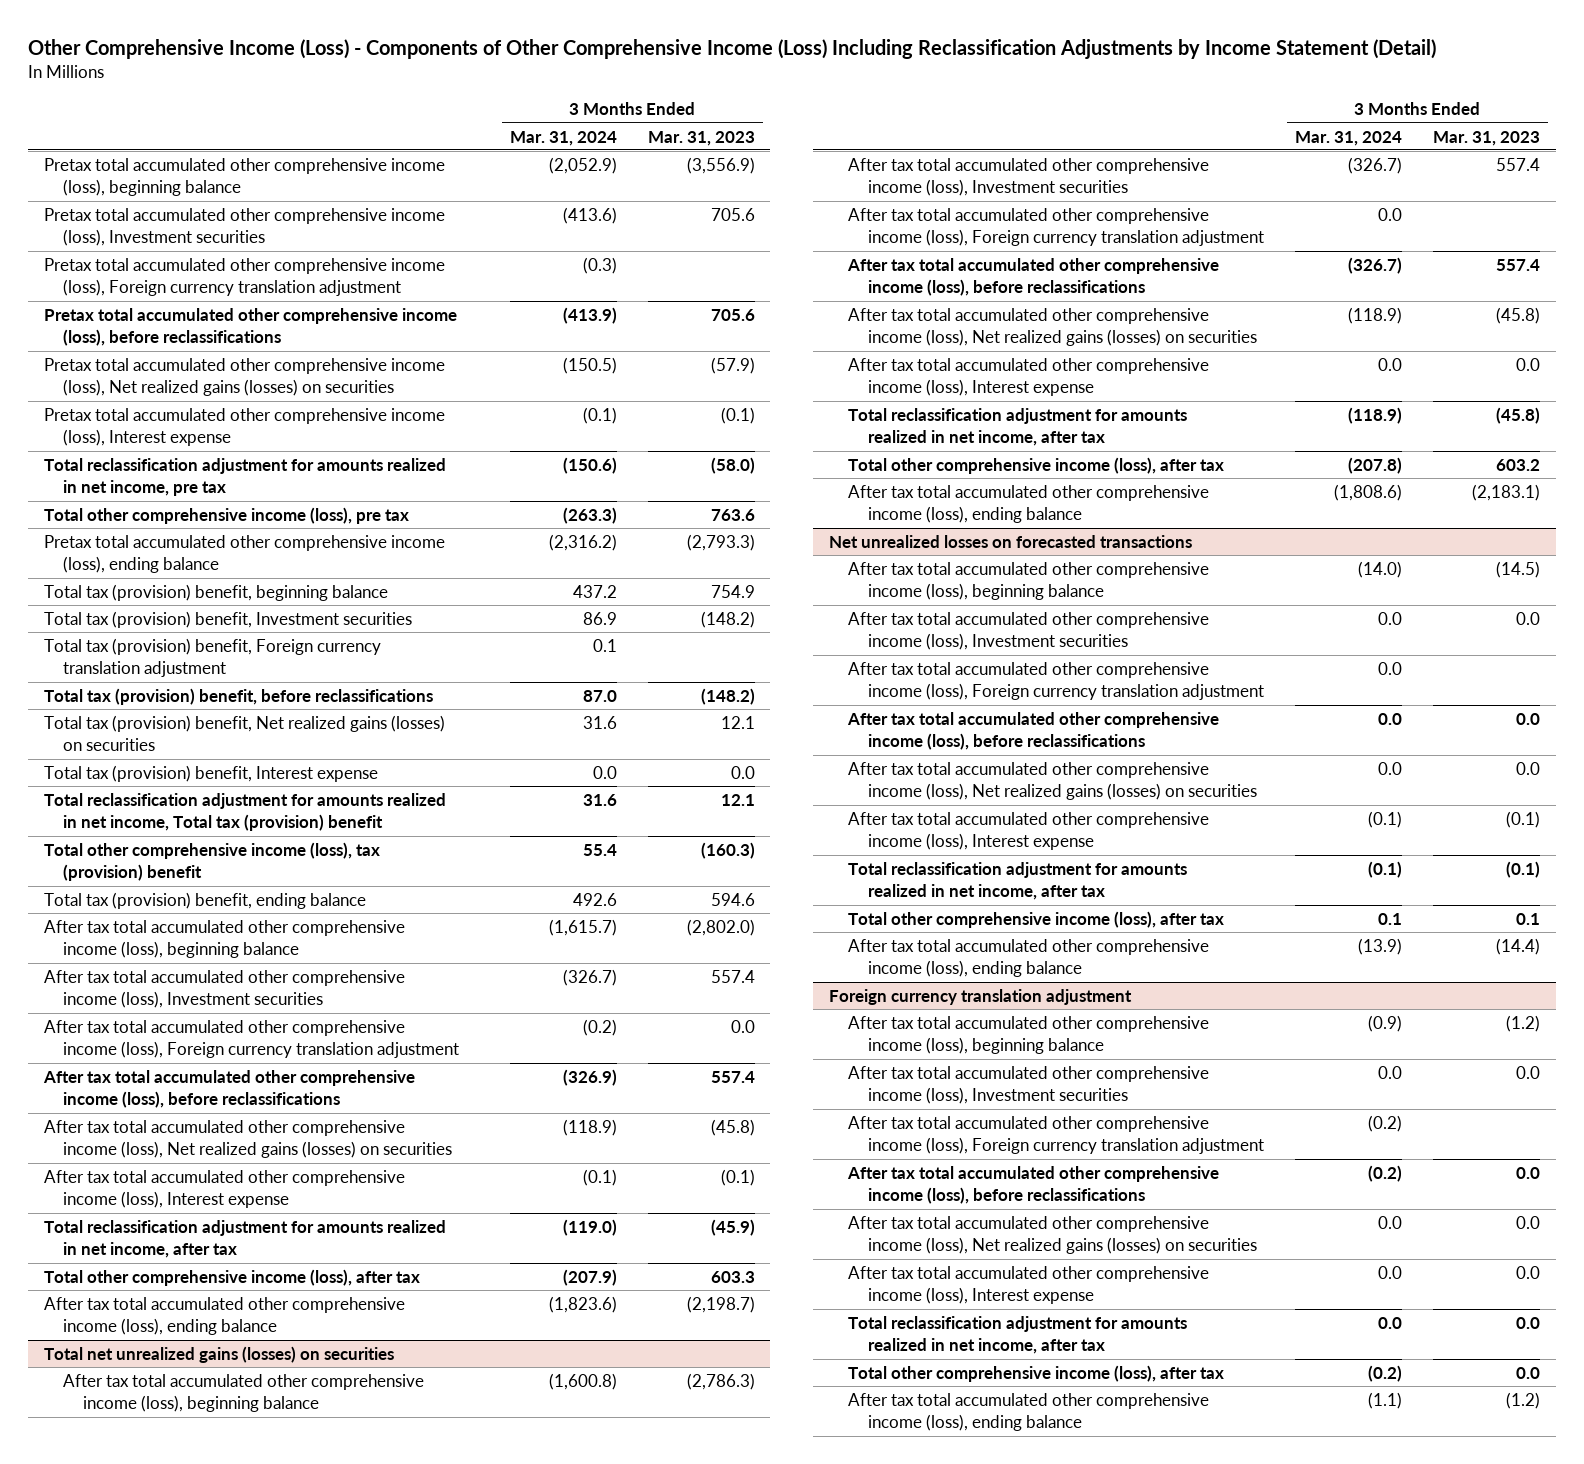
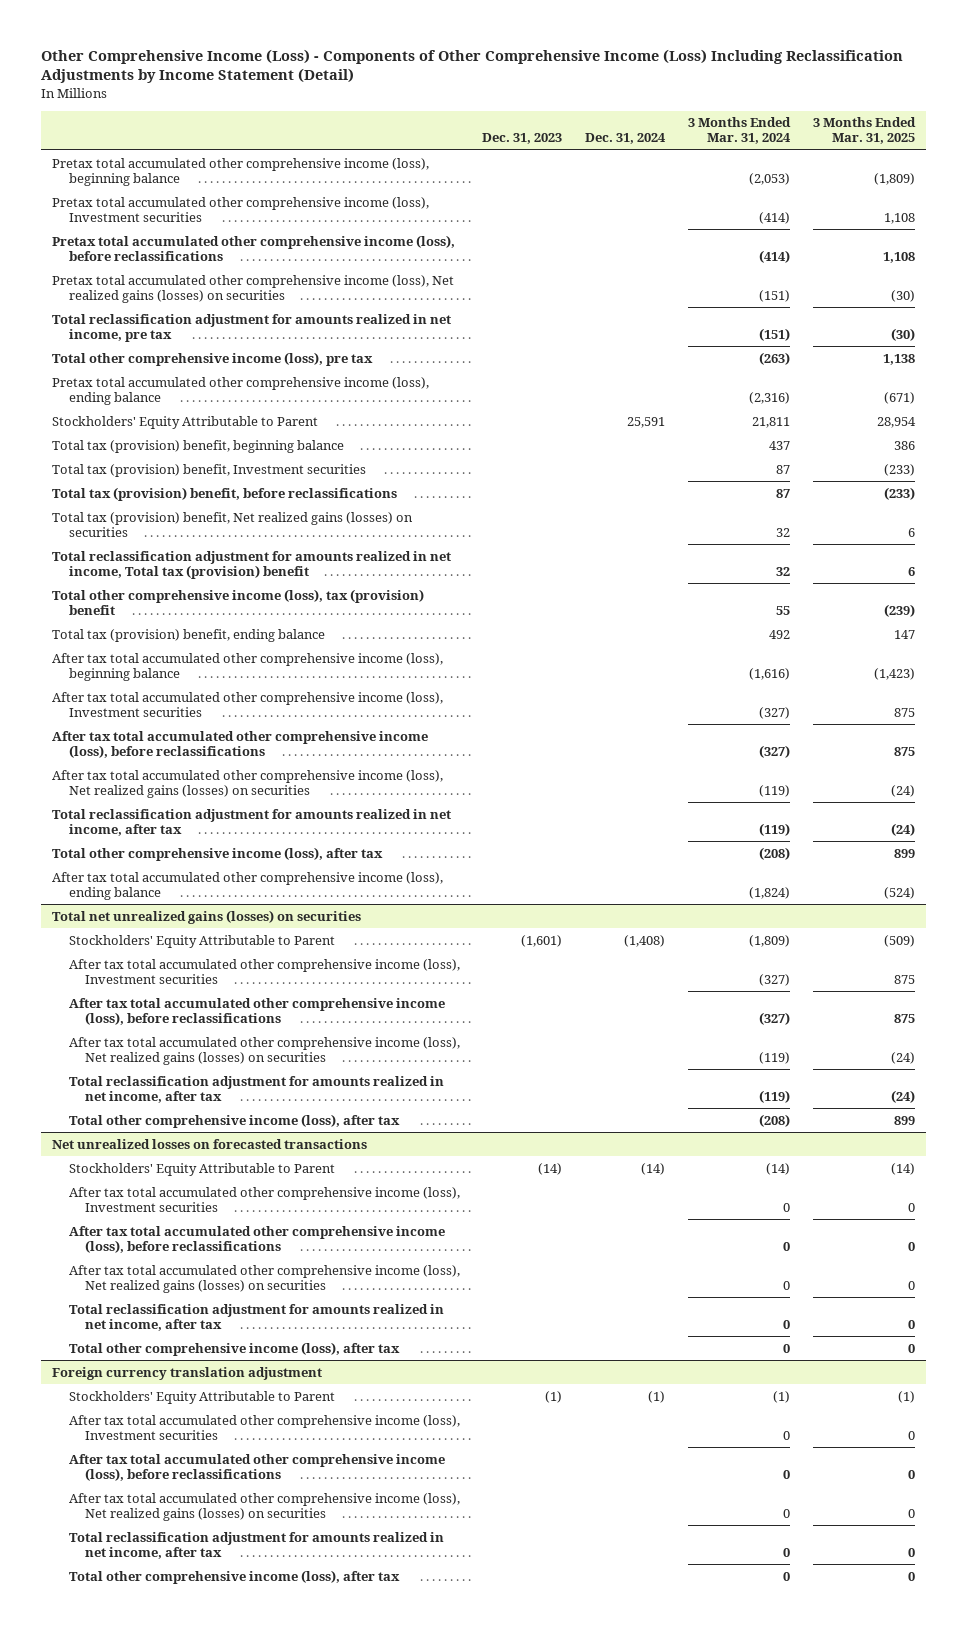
[647,130,755,146] Mar. 31, 2023 -> none
none -> [482,133,563,145] Dec. 31, 2023
none -> [585,133,667,145] Dec. 31, 2024
none -> [812,117,916,145] 3 Months Ended Mar. 31, 2025
[43,257,445,297] Pretax total accumulated other comprehensive income (loss), Foreign currency translation adjustment -> none
[43,407,445,447] Pretax total accumulated other comprehensive income (loss), Interest expense -> none
[43,637,381,678] Total tax (provision) benefit, Foreign currency translation adjustment -> none
[43,764,378,782] Total tax (provision) benefit, Interest expense -> none
[43,1019,460,1059] After tax total accumulated other comprehensive income (loss), Foreign currency translation adjustment -> none
[43,1169,405,1209] After tax total accumulated other comprehensive income (loss), Interest expense -> none
[548,156,617,174] (2,052.9) -> [748,172,790,185] (2,053)
[562,206,617,224] (413.6) -> [758,211,790,224] (414)
[562,306,617,324] (413.9) -> [758,249,790,263] (414)
[562,356,617,374] (150.5) -> [758,289,790,302] (151)
[562,456,617,474] (150.6) -> [758,327,790,341] (151)
[562,506,617,524] (263.3) -> [758,351,790,365] (263)
[548,533,617,551] (2,316.2) -> [748,391,790,404] (2,316)
none -> [52,415,319,429] Stockholders' Equity Attributable to Parent
[572,584,617,598] 437.2 -> [768,440,790,450] 437
[582,611,617,625] 86.9 -> [775,464,790,474] 87
[582,689,617,702] 87.0 -> [775,488,790,498] 87
[582,715,617,729] 31.6 -> [775,527,790,537] 32
[582,793,617,806] 31.6 -> [775,566,790,576] 32
[582,843,617,856] 55.4 -> [775,605,790,615] 55
[572,892,617,906] 492.6 -> [768,629,790,639] 492
[548,918,617,936] (1,615.7) -> [748,667,790,680] (1,616)
[562,968,617,986] (326.7) -> [758,706,790,719] (327)
[562,1068,617,1086] (326.9) -> [758,744,790,758] (327)
[562,1118,617,1136] (118.9) -> [758,784,790,797] (119)
[562,1218,617,1236] (119.0) -> [758,822,790,836] (119)
[562,1268,617,1286] (207.9) -> [758,846,790,860] (208)
[548,1295,617,1313] (1,823.6) -> [748,886,790,899] (1,824)
[63,1373,425,1413] After tax total accumulated other comprehensive income (loss), beginning balance -> none
[848,207,1264,247] After tax total accumulated other comprehensive income (loss), Foreign currency translation adjustment -> none
[848,357,1210,397] After tax total accumulated other comprehensive income (loss), Interest expense -> none
[848,484,1210,524] After tax total accumulated other comprehensive income (loss), ending balance -> none
none -> [68,934,335,948] Stockholders' Equity Attributable to Parent
[1347,156,1402,174] (326.7) -> [758,973,790,986] (327)
[1347,256,1402,274] (326.7) -> [758,1011,790,1025] (327)
[1347,306,1402,324] (118.9) -> [758,1051,790,1064] (119)
[1347,406,1402,424] (118.9) -> [758,1089,790,1103] (119)
[1347,456,1402,474] (207.8) -> [758,1113,790,1127] (208)
[848,561,1210,601] After tax total accumulated other comprehensive income (loss), beginning balance -> none
[848,661,1264,701] After tax total accumulated other comprehensive income (loss), Foreign currency translation adjustment -> none
[848,811,1210,851] After tax total accumulated other comprehensive income (loss), Interest expense -> none
[848,938,1210,978] After tax total accumulated other comprehensive income (loss), ending balance -> none
none -> [68,1162,335,1176] Stockholders' Equity Attributable to Parent
[1377,611,1402,625] 0.0 -> [782,1202,790,1212] 0
[1377,712,1402,725] 0.0 -> [782,1241,790,1251] 0
[1377,761,1402,775] 0.0 -> [782,1280,790,1290] 0
[1367,860,1402,878] (0.1) -> [782,1319,790,1329] 0
[1377,912,1402,925] 0.1 -> [782,1343,790,1353] 0
[848,1015,1210,1055] After tax total accumulated other comprehensive income (loss), beginning balance -> none
[848,1115,1264,1155] After tax total accumulated other comprehensive income (loss), Foreign currency translation adjustment -> none
[848,1265,1210,1305] After tax total accumulated other comprehensive income (loss), Interest expense -> none
[848,1392,1210,1432] After tax total accumulated other comprehensive income (loss), ending balance -> none
none -> [68,1390,335,1404] Stockholders' Equity Attributable to Parent
[1377,1065,1402,1079] 0.0 -> [782,1430,790,1440] 0
[1367,1164,1402,1182] (0.2) -> [782,1469,790,1479] 0
[1377,1215,1402,1229] 0.0 -> [782,1508,790,1518] 0
[1377,1316,1402,1329] 0.0 -> [782,1547,790,1557] 0
[1367,1364,1402,1382] (0.2) -> [782,1571,790,1581] 0

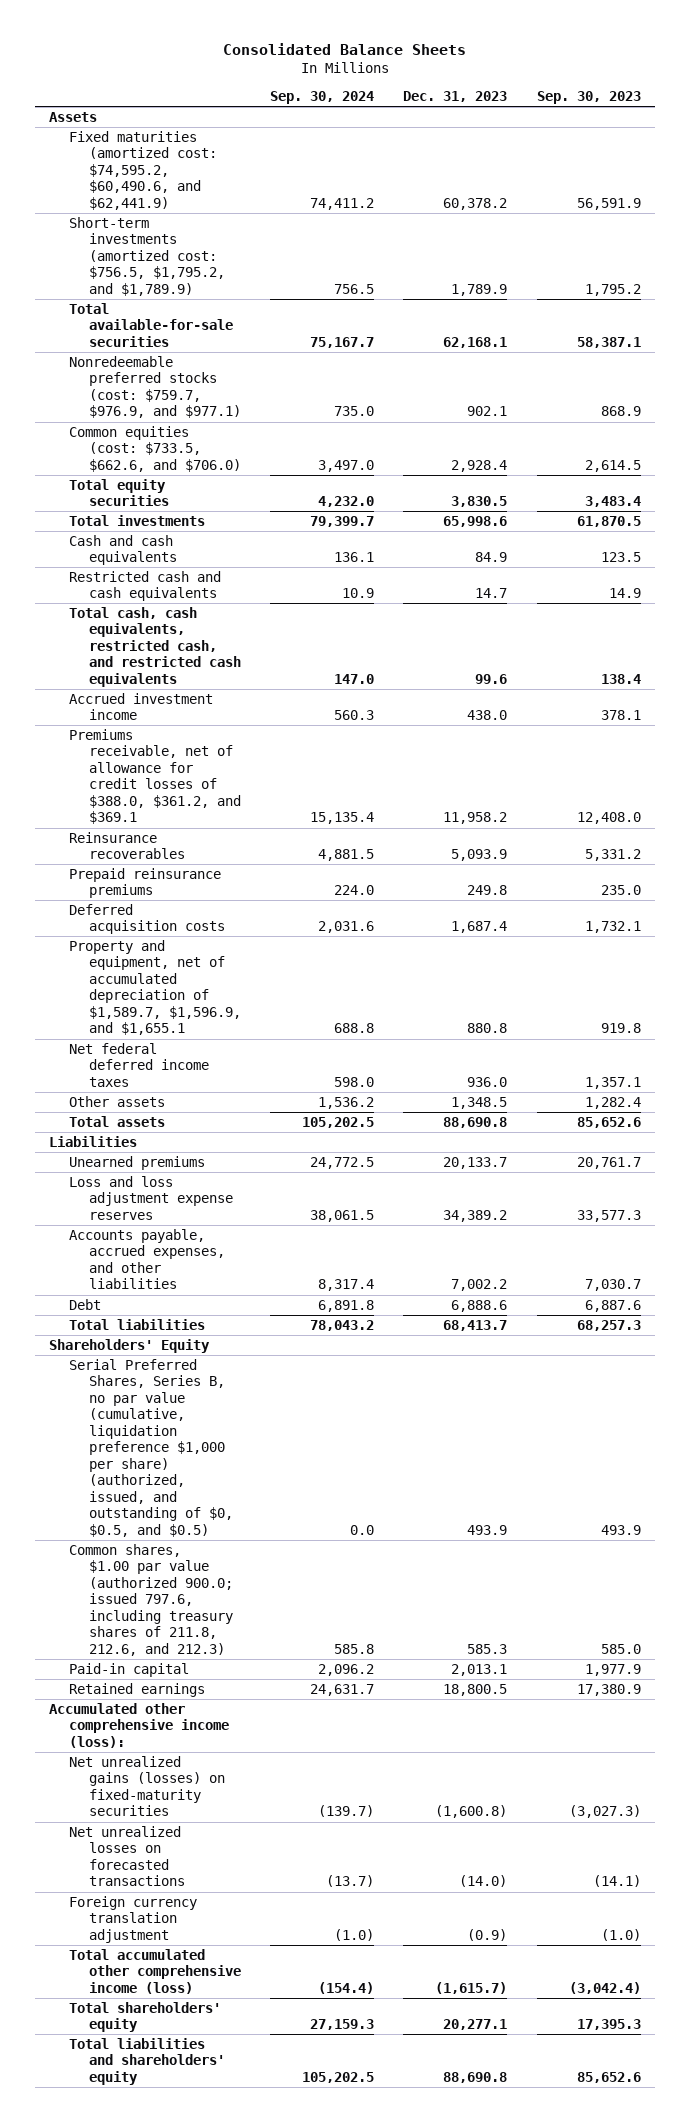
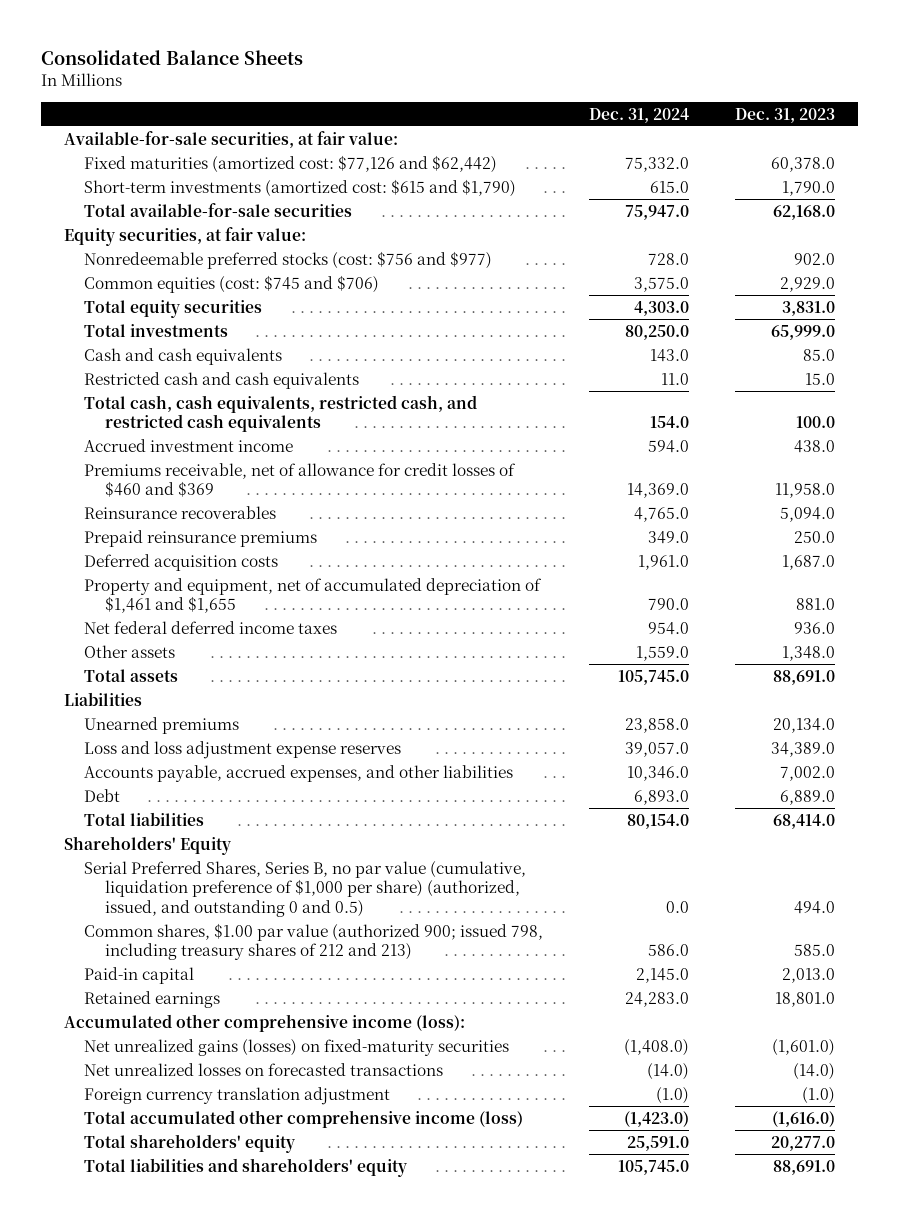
[270,91,375,105] Sep. 30, 2024 -> none
[536,91,641,105] Sep. 30, 2023 -> none
none -> [589,107,690,123] Dec. 31, 2024
[49,111,98,122] Assets -> none
none -> [63,130,398,148] Available-for-sale securities, at fair value:
[69,130,218,210] Fixed maturities (amortized cost: $74,595.2, $60,490.6, and $62,441.9) -> [84,154,498,173] Fixed maturities (amortized cost: $77,126 and $62,442)
[443,197,508,210] 60,378.2 -> [770,156,835,172] 60,378.0
[69,216,226,296] Short-term investments (amortized cost: $756.5, $1,795.2, and $1,789.9) -> [84,178,517,197] Short-term investments (amortized cost: $615 and $1,790)
[451,283,508,296] 1,789.9 -> [781,180,835,196] 1,790.0
[443,336,508,348] 62,168.1 -> [772,204,835,220] 62,168.0
none -> [63,226,306,246] Equity securities, at fair value:
[69,355,242,419] Nonredeemable preferred stocks (cost: $759.7, $976.9, and $977.1) -> [84,250,493,269] Nonredeemable preferred stocks (cost: $756 and $977)
[467,406,508,417] 902.1 -> [793,252,835,265] 902.0
[69,425,242,472] Common equities (cost: $733.5, $662.6, and $706.0) -> [84,274,380,293] Common equities (cost: $745 and $706)
[451,459,508,472] 2,928.4 -> [779,276,835,292] 2,929.0
[451,496,508,508] 3,830.5 -> [781,300,835,316] 3,831.0
[443,515,508,527] 65,998.6 -> [770,324,835,340] 65,999.0
[475,552,508,563] 84.9 -> [802,348,835,361] 85.0
[475,588,508,599] 14.7 -> [804,372,835,385] 15.0
[475,673,508,684] 99.6 -> [795,416,835,429] 100.0
[69,728,242,825] Premiums receivable, net of allowance for credit losses of $388.0, $361.2, and $369.1 -> [84,462,517,498] Premiums receivable, net of allowance for credit losses of $460 and $369
[443,812,508,825] 11,958.2 -> [774,483,835,499] 11,958.0
[451,849,508,862] 5,093.9 -> [779,506,835,522] 5,094.0
[467,885,508,896] 249.8 -> [793,530,835,543] 250.0
[451,921,508,934] 1,687.4 -> [781,554,835,570] 1,687.0
[69,939,242,1036] Property and equipment, net of accumulated depreciation of $1,589.7, $1,596.9, and $1,655.1 -> [84,577,543,614] Property and equipment, net of accumulated depreciation of $1,461 and $1,655
[467,1023,508,1034] 880.8 -> [795,598,835,611] 881.0
[451,1096,508,1109] 1,348.5 -> [781,645,835,661] 1,348.0
[443,1116,508,1128] 88,690.8 -> [772,669,835,685] 88,691.0
[443,1156,508,1169] 20,133.7 -> [772,717,835,733] 20,134.0
[443,1209,508,1222] 34,389.2 -> [770,741,835,757] 34,389.0
[451,1279,508,1292] 7,002.2 -> [779,765,835,781] 7,002.0
[451,1299,508,1312] 6,888.6 -> [779,789,835,805] 6,889.0
[443,1319,508,1331] 68,413.7 -> [772,813,835,829] 68,414.0
[69,1358,234,1537] Serial Preferred Shares, Series B, no par value (cumulative, liquidation preference $1,000 per share) (authorized, issued, and outstanding of $0, $0.5, and $0.5) -> [84,860,527,917] Serial Preferred Shares, Series B, no par value (cumulative, liquidation preference of $1,000 per share) (authorized, issued, and outstanding 0 and 0.5)
[467,1524,508,1535] 493.9 -> [793,900,835,914] 494.0
[69,1543,234,1656] Common shares, $1.00 par value (authorized 900.0; issued 797.6, including treasury shares of 211.8, 212.6, and 212.3) -> [84,922,544,961] Common shares, $1.00 par value (authorized 900; issued 798, including treasury shares of 212 and 213)
[467,1643,508,1654] 585.3 -> [793,944,835,957] 585.0
[451,1663,508,1676] 2,013.1 -> [781,967,835,983] 2,013.0
[443,1683,508,1696] 18,800.5 -> [774,991,835,1007] 18,801.0
[435,1805,508,1819] (1,600.8) -> [771,1038,835,1056] (1,601.0)
[467,1928,508,1941] (0.9) -> [801,1086,835,1104] (1.0)
[435,1981,508,1994] (1,615.7) -> [771,1110,835,1127] (1,616.0)
[443,2019,508,2031] 20,277.1 -> [770,1135,835,1151] 20,277.0
[443,2071,508,2083] 88,690.8 -> [772,1159,835,1175] 88,691.0

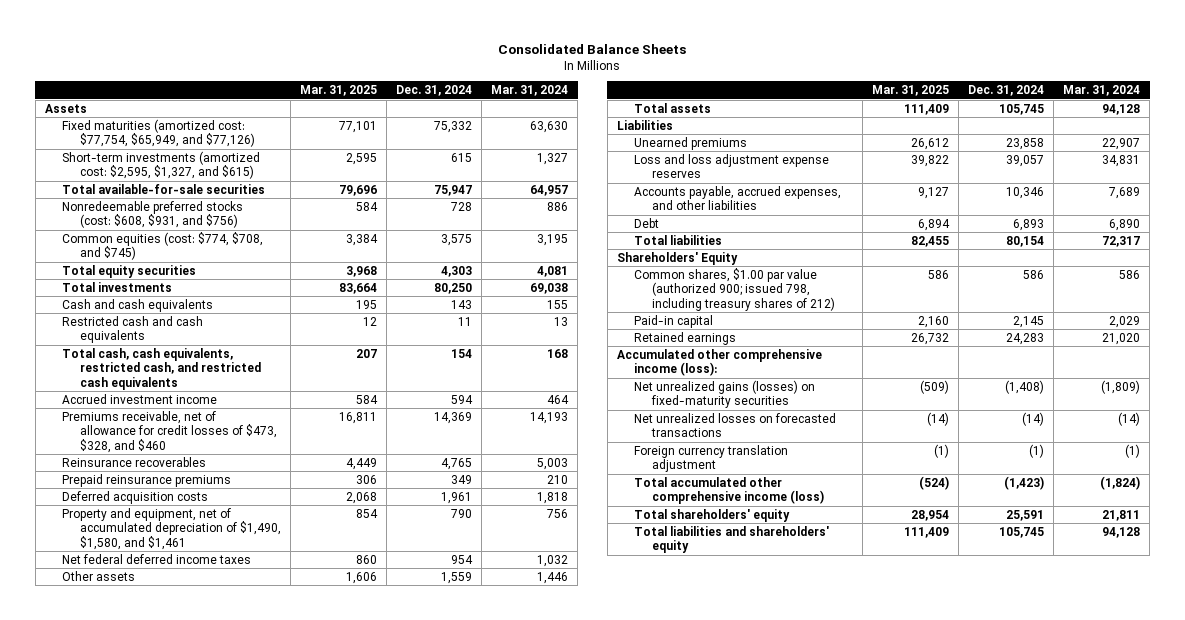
[734,107,835,123] Dec. 31, 2023 -> none
none -> [300,85,378,97] Mar. 31, 2025
none -> [491,85,569,97] Mar. 31, 2024
[63,130,398,148] Available-for-sale securities, at fair value: -> none
[63,226,306,246] Equity securities, at fair value: -> none
none -> [44,103,87,113] Assets
[84,154,498,173] Fixed maturities (amortized cost: $77,126 and $62,442) -> [62,118,255,148] Fixed maturities (amortized cost: $77,754, $65,949, and $77,126)
[625,156,690,172] 75,332.0 -> [434,120,473,133] 75,332
[84,178,517,197] Short-term investments (amortized cost: $615 and $1,790) -> [62,150,261,180] Short-term investments (amortized cost: $2,595, $1,327, and $615)
[650,180,690,193] 615.0 -> [451,152,473,162] 615
[625,204,690,220] 75,947.0 -> [434,184,473,196] 75,947
[84,250,493,269] Nonredeemable preferred stocks (cost: $756 and $977) -> [62,200,244,229] Nonredeemable preferred stocks (cost: $608, $931, and $756)
[648,252,690,265] 728.0 -> [451,201,473,211] 728
[84,274,380,293] Common equities (cost: $745 and $706) -> [62,231,264,261] Common equities (cost: $774, $708, and $745)
[634,276,690,292] 3,575.0 -> [441,233,473,246] 3,575
[634,300,690,316] 4,303.0 -> [441,265,473,277] 4,303
[625,324,690,340] 80,250.0 -> [434,282,473,294] 80,250
[650,348,690,362] 143.0 -> [451,299,473,309] 143
[661,372,690,385] 11.0 -> [458,316,473,326] 11
[650,416,690,429] 154.0 -> [451,348,473,358] 154
[648,439,690,453] 594.0 -> [451,394,474,404] 594
[84,462,517,498] Premiums receivable, net of allowance for credit losses of $460 and $369 -> [62,410,277,453] Premiums receivable, net of allowance for credit losses of $473, $328, and $460
[627,483,690,499] 14,369.0 -> [434,411,473,424] 14,369
[634,506,690,522] 4,765.0 -> [441,457,473,470] 4,765
[648,530,690,544] 349.0 -> [451,474,473,484] 349
[638,554,690,570] 1,961.0 -> [441,491,473,504] 1,961
[84,577,543,614] Property and equipment, net of accumulated depreciation of $1,461 and $1,655 -> [62,507,281,550] Property and equipment, net of accumulated depreciation of $1,490, $1,580, and $1,461
[648,598,690,611] 790.0 -> [451,508,473,518] 790
[648,621,690,635] 954.0 -> [451,554,474,564] 954
[636,645,690,661] 1,559.0 -> [441,571,473,584] 1,559
[618,669,690,685] 105,745.0 -> [999,103,1045,115] 105,745
[625,717,690,733] 23,858.0 -> [1006,137,1045,150] 23,858
[625,741,690,757] 39,057.0 -> [1006,154,1045,167] 39,057
[627,765,690,781] 10,346.0 -> [1006,186,1045,199] 10,346
[634,789,690,805] 6,893.0 -> [1013,218,1045,231] 6,893
[627,813,690,829] 80,154.0 -> [1006,235,1045,247] 80,154
[84,860,527,917] Serial Preferred Shares, Series B, no par value (cumulative, liquidation preference of $1,000 per share) (authorized, issued, and outstanding 0 and 0.5) -> none
[84,922,544,961] Common shares, $1.00 par value (authorized 900; issued 798, including treasury shares of 212 and 213) -> [634,267,835,311] Common shares, $1.00 par value (authorized 900; issued 798, including treasury shares of 212)
[648,944,690,957] 586.0 -> [1023,269,1045,279] 586
[636,967,690,983] 2,145.0 -> [1013,315,1045,328] 2,145
[625,991,690,1007] 24,283.0 -> [1006,332,1045,345] 24,283
[624,1038,690,1056] (1,408.0) -> [1005,379,1045,394] (1,408)
[647,1062,690,1080] (14.0) -> [1022,411,1045,426] (14)
[656,1086,690,1104] (1.0) -> [1029,443,1045,458] (1)
[624,1110,690,1127] (1,423.0) -> [1004,475,1045,490] (1,423)
[627,1135,690,1151] 25,591.0 -> [1006,509,1045,521] 25,591
[618,1159,690,1175] 105,745.0 -> [999,526,1045,538] 105,745

